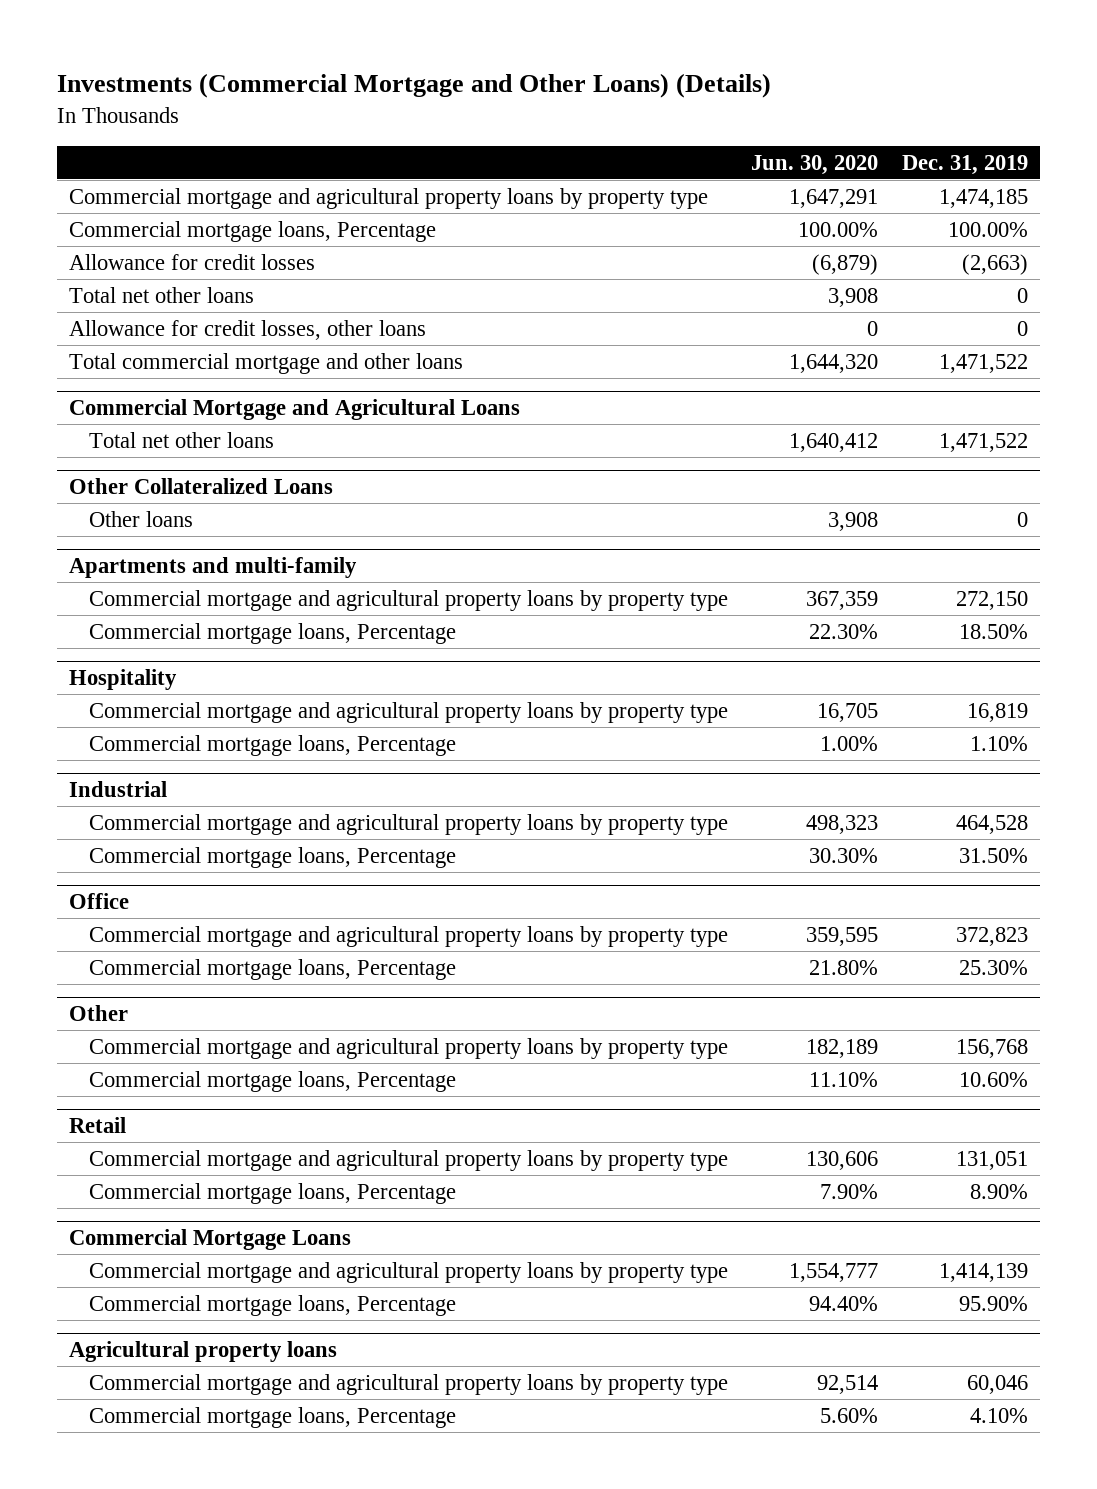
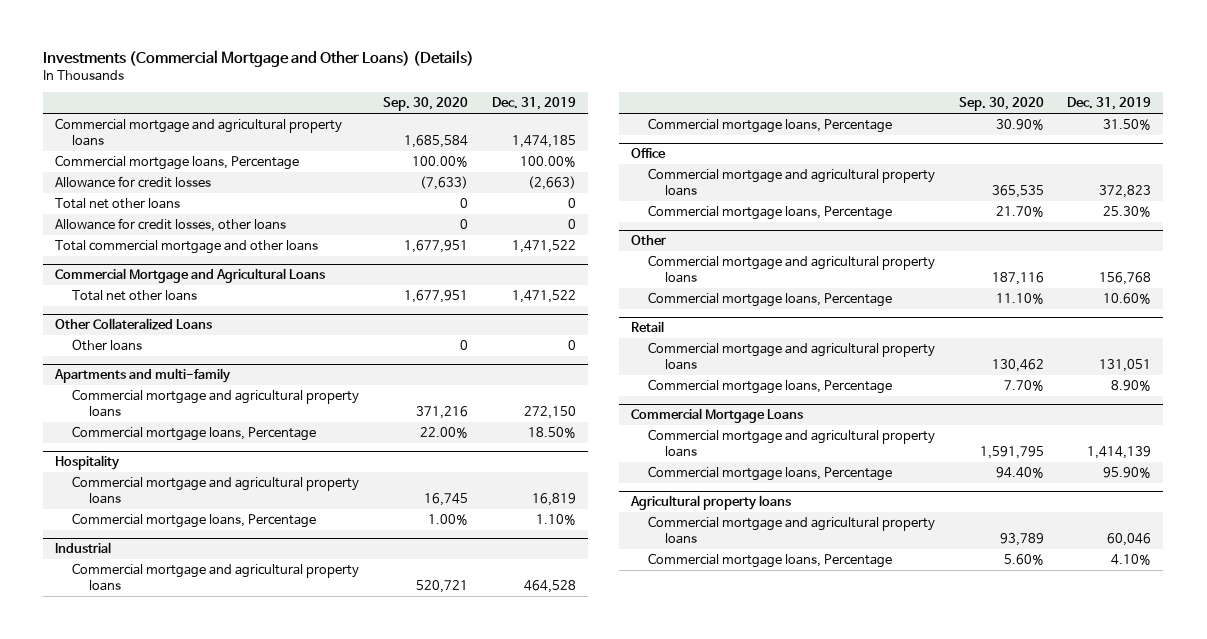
[751,154,879,175] Jun. 30, 2020 -> none
none -> [383,97,469,112] Sep. 30, 2020
[69,187,709,209] Commercial mortgage and agricultural property loans by property type -> [55,118,343,147] Commercial mortgage and agricultural property loans
[88,589,728,611] Commercial mortgage and agricultural property loans by property type -> [72,389,360,418] Commercial mortgage and agricultural property loans
[88,701,728,723] Commercial mortgage and agricultural property loans by property type -> [72,476,360,505] Commercial mortgage and agricultural property loans
[88,813,728,835] Commercial mortgage and agricultural property loans by property type -> [72,563,360,592] Commercial mortgage and agricultural property loans
[88,925,728,947] Commercial mortgage and agricultural property loans by property type -> [647,168,935,197] Commercial mortgage and agricultural property loans
[88,1037,728,1059] Commercial mortgage and agricultural property loans by property type -> [647,255,935,284] Commercial mortgage and agricultural property loans
[88,1149,728,1171] Commercial mortgage and agricultural property loans by property type -> [647,342,935,371] Commercial mortgage and agricultural property loans
[88,1261,728,1283] Commercial mortgage and agricultural property loans by property type -> [647,429,935,458] Commercial mortgage and agricultural property loans
[88,1373,728,1395] Commercial mortgage and agricultural property loans by property type -> [647,516,935,545] Commercial mortgage and agricultural property loans

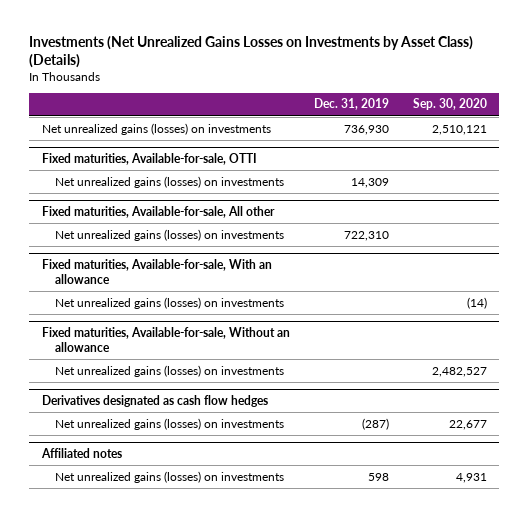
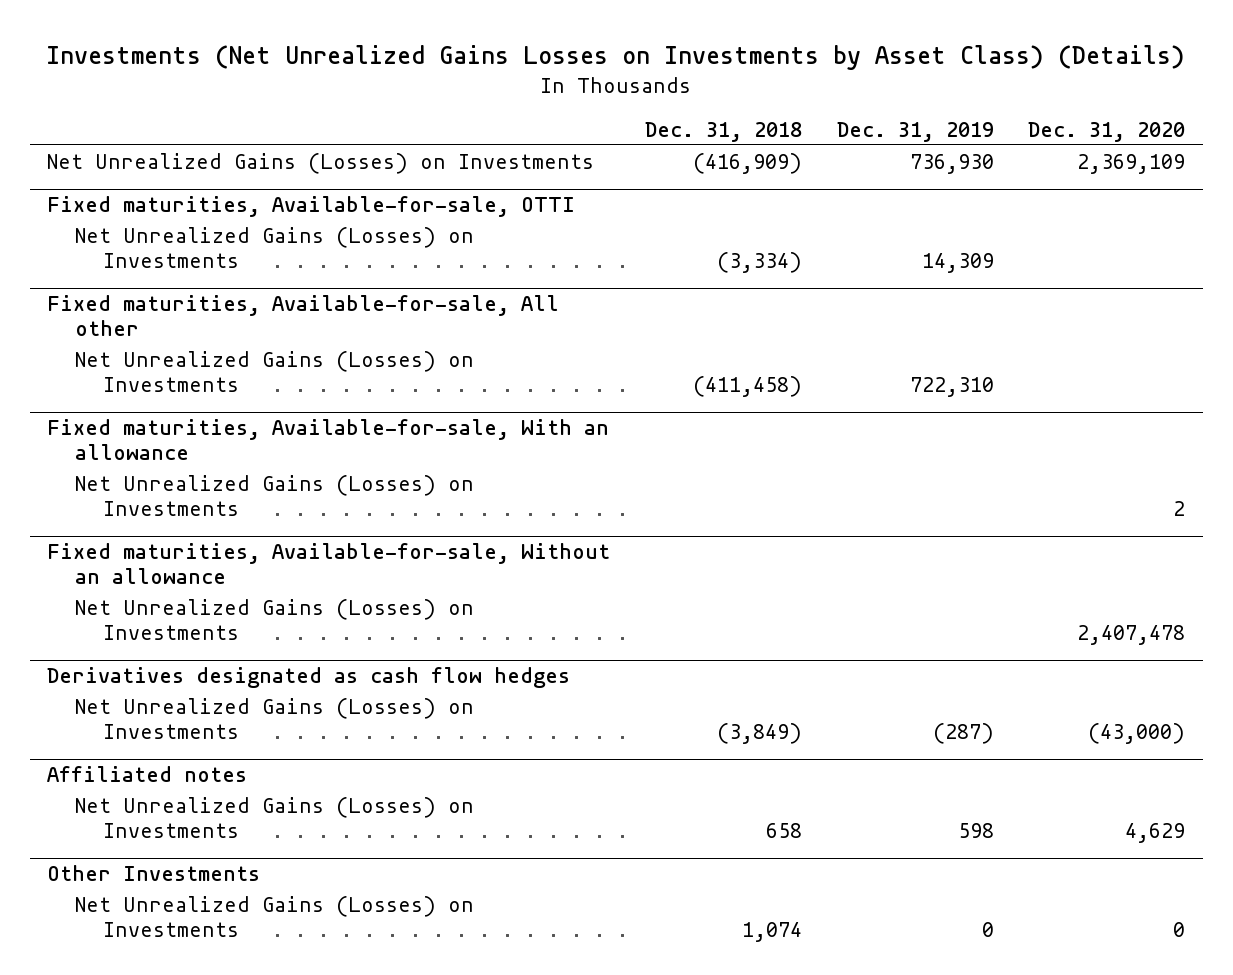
[412,98,487,111] Sep. 30, 2020 -> none
none -> [645,122,803,143] Dec. 31, 2018
none -> [1028,122,1186,143] Dec. 31, 2020
[41,122,271,135] Net unrealized gains (losses) on investments -> [47,152,595,174] Net Unrealized Gains (Losses) on Investments
[55,175,285,188] Net unrealized gains (losses) on investments -> [75,226,475,268] Net Unrealized Gains (Losses) on Investments
[55,228,285,241] Net unrealized gains (losses) on investments -> [75,350,475,392] Net Unrealized Gains (Losses) on Investments
[55,296,285,309] Net unrealized gains (losses) on investments -> [75,474,475,516] Net Unrealized Gains (Losses) on Investments
[55,364,285,377] Net unrealized gains (losses) on investments -> [75,598,475,640] Net Unrealized Gains (Losses) on Investments
[55,417,285,430] Net unrealized gains (losses) on investments -> [75,697,475,739] Net Unrealized Gains (Losses) on Investments
[55,470,285,483] Net unrealized gains (losses) on investments -> [75,796,475,838] Net Unrealized Gains (Losses) on Investments
none -> [47,865,261,882] Other Investments
none -> [75,895,475,937] Net Unrealized Gains (Losses) on Investments

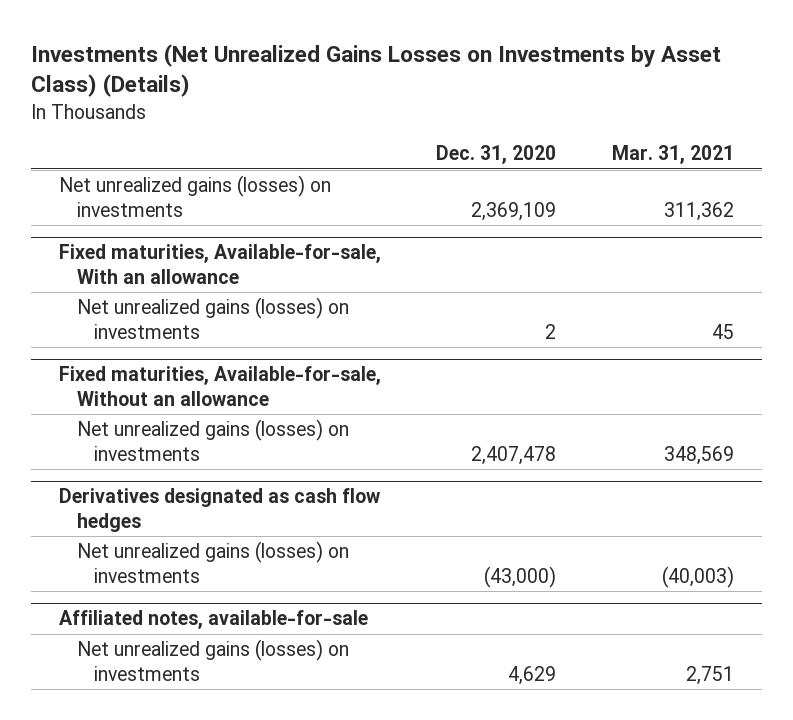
[645,122,803,143] Dec. 31, 2018 -> none
[836,122,994,143] Dec. 31, 2019 -> none
none -> [612,145,735,165] Mar. 31, 2021
[47,196,576,218] Fixed maturities, Available-for-sale, OTTI -> none
[75,226,475,268] Net Unrealized Gains (Losses) on Investments -> none
[47,295,560,337] Fixed maturities, Available-for-sale, All other -> none
[75,350,475,392] Net Unrealized Gains (Losses) on Investments -> none
[47,152,595,174] Net Unrealized Gains (Losses) on Investments -> [58,175,331,217] Net unrealized gains (losses) on investments
[75,474,475,516] Net Unrealized Gains (Losses) on Investments -> [76,297,349,339] Net unrealized gains (losses) on investments
[75,598,475,640] Net Unrealized Gains (Losses) on Investments -> [76,419,349,461] Net unrealized gains (losses) on investments
[47,865,261,882] Other Investments -> none
[75,895,475,937] Net Unrealized Gains (Losses) on Investments -> none
[75,697,475,739] Net Unrealized Gains (Losses) on Investments -> [76,541,349,583] Net unrealized gains (losses) on investments
[47,766,248,783] Affiliated notes -> [58,610,368,630] Affiliated notes, available-for-sale
[75,796,475,838] Net Unrealized Gains (Losses) on Investments -> [76,639,349,681] Net unrealized gains (losses) on investments

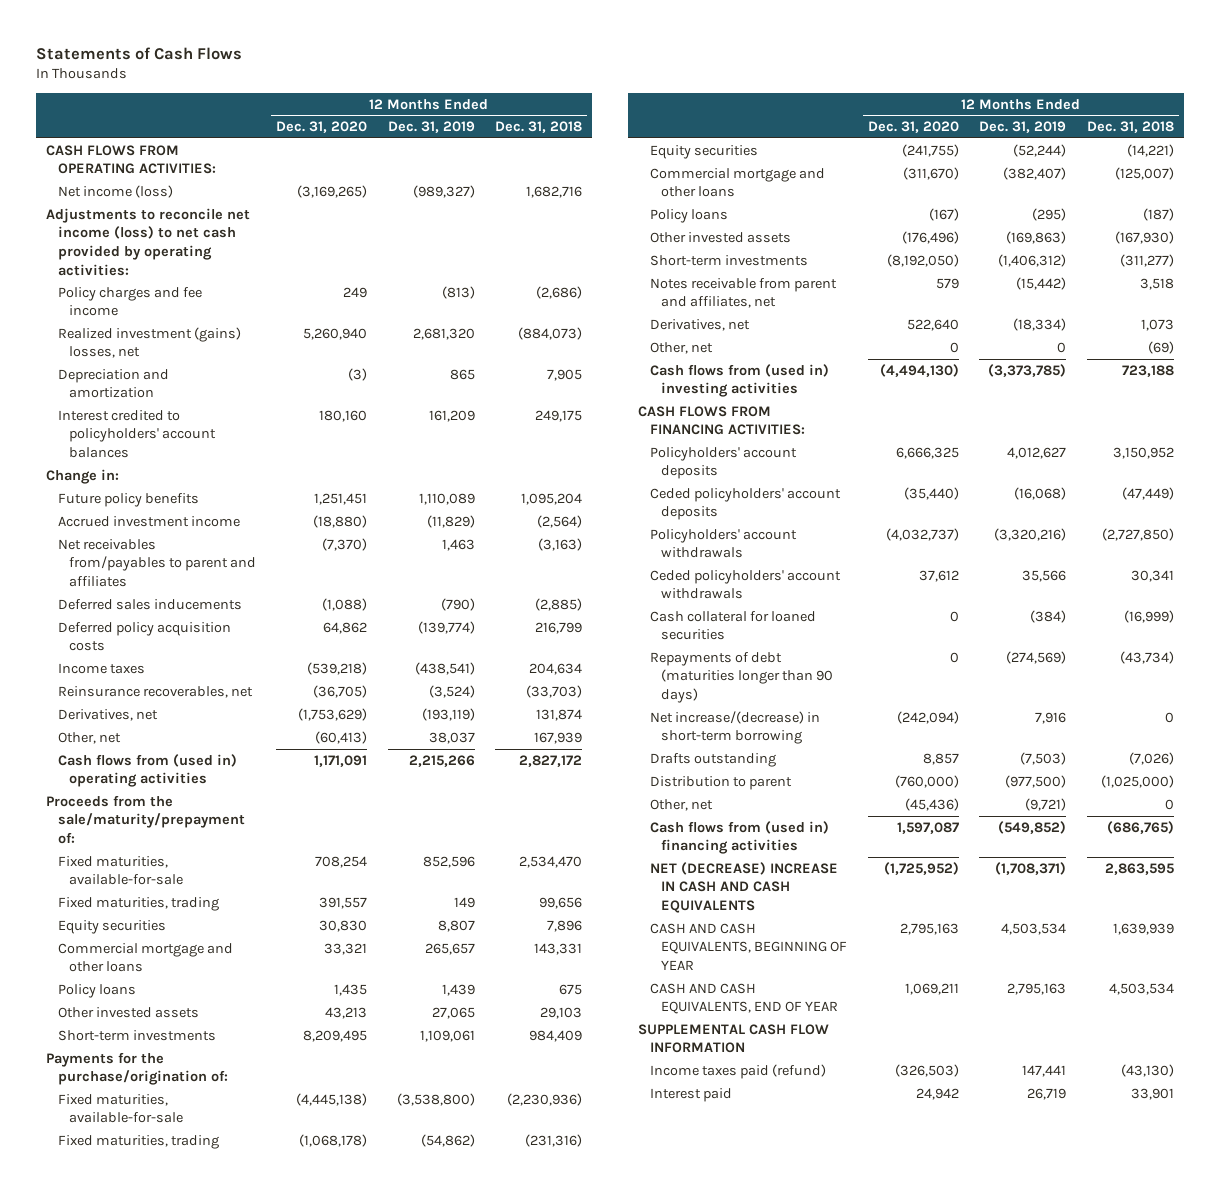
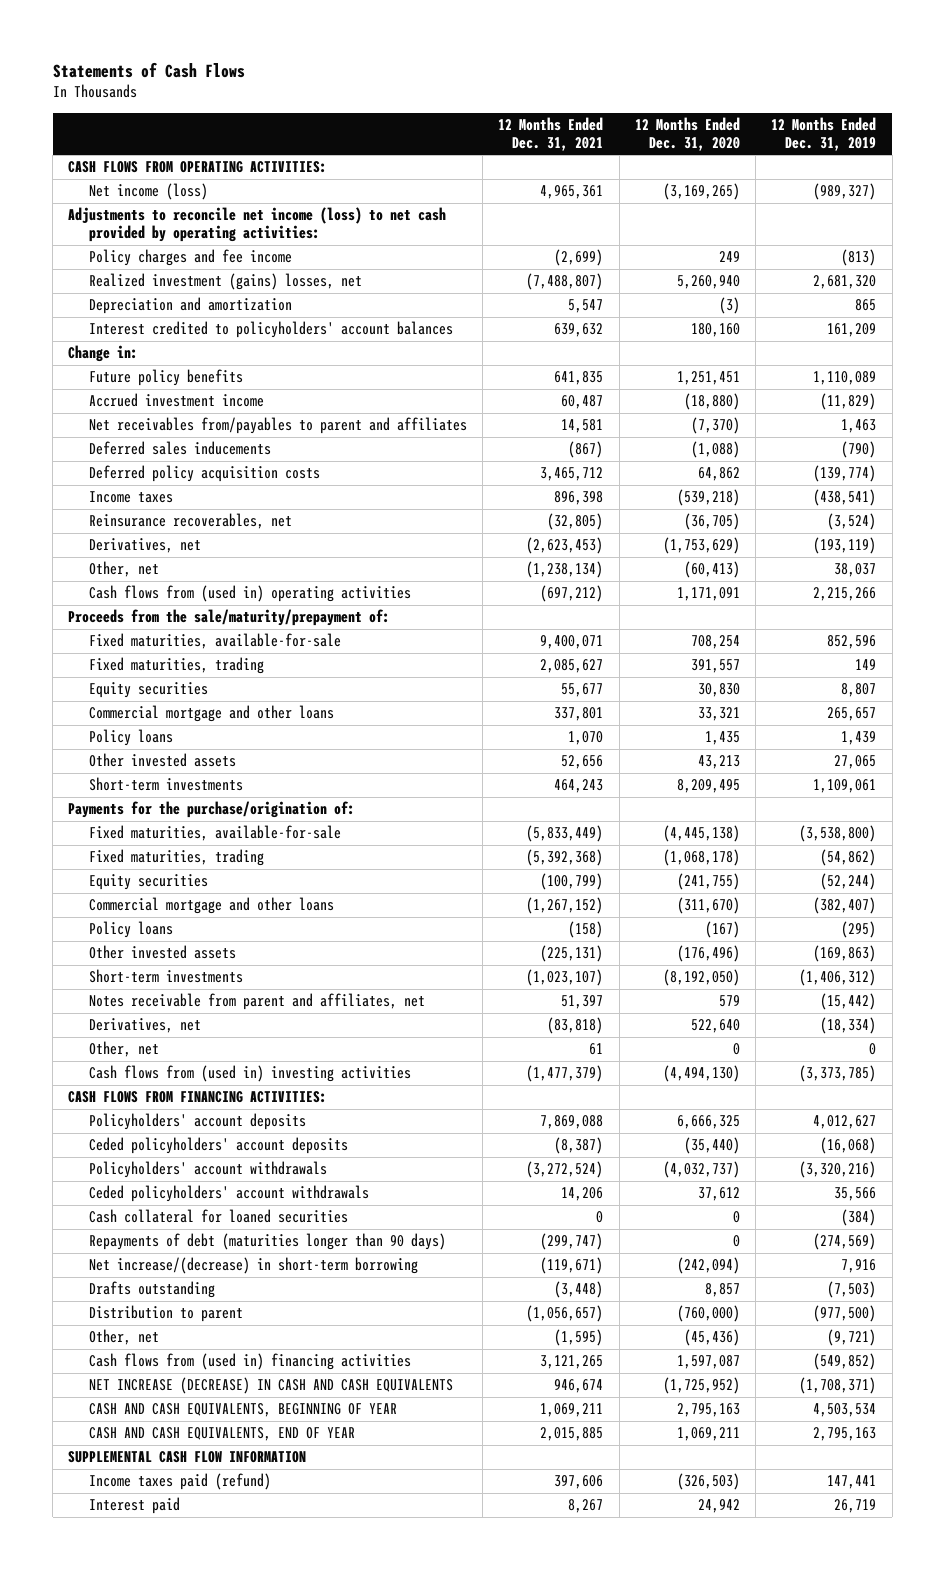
[494,121,582,134] Dec. 31, 2018 -> none
none -> [498,116,604,151] 12 Months Ended Dec. 31, 2021
[649,861,838,914] NET (DECREASE) INCREASE IN CASH AND CASH EQUIVALENTS -> [88,1377,453,1395] NET INCREASE (DECREASE) IN CASH AND CASH EQUIVALENTS

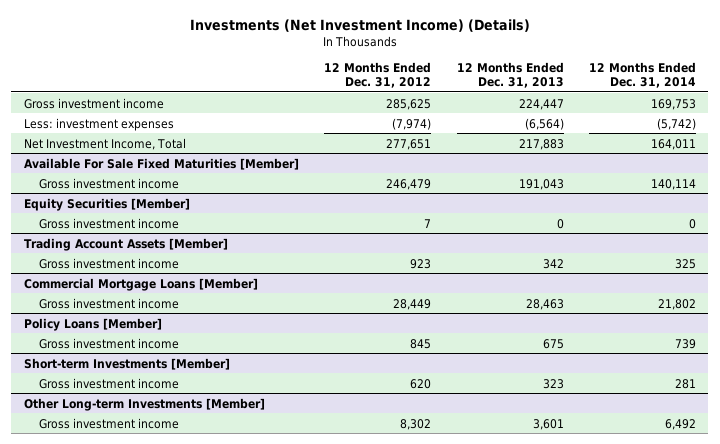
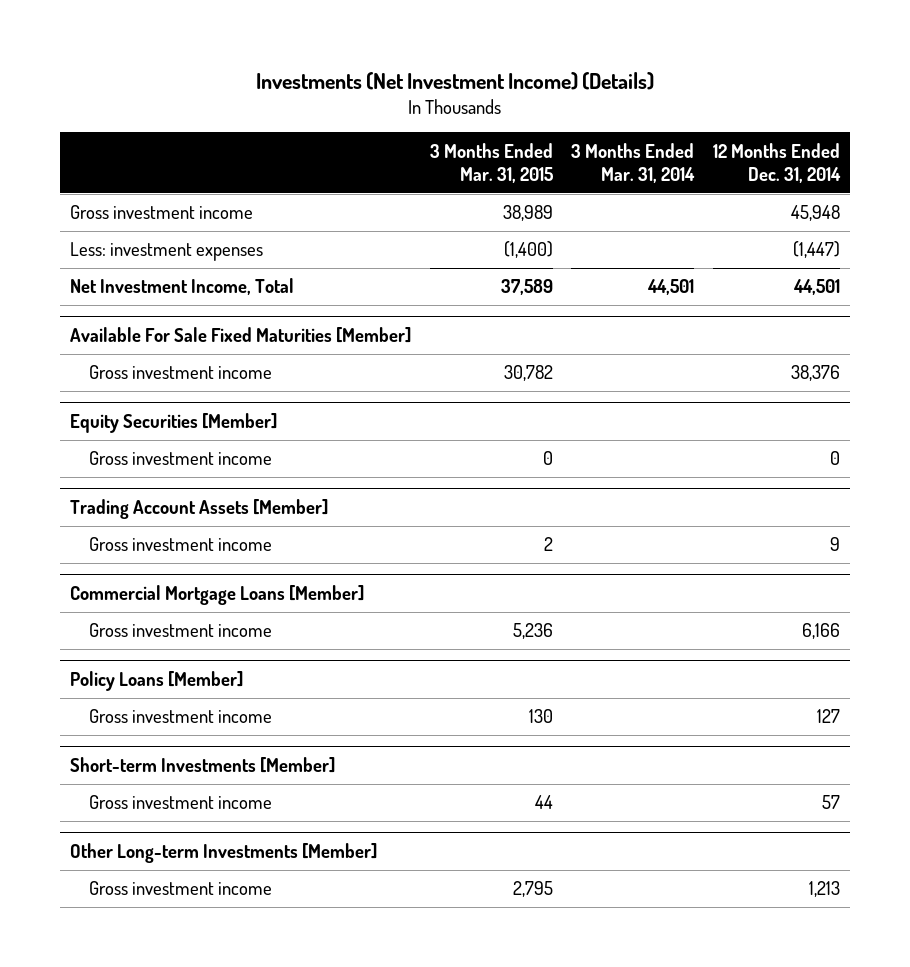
[324,62,432,88] 12 Months Ended Dec. 31, 2012 -> none
[456,62,564,88] 12 Months Ended Dec. 31, 2013 -> none
none -> [429,142,553,183] 3 Months Ended Mar. 31, 2015
none -> [571,142,696,183] 3 Months Ended Mar. 31, 2014
[650,98,696,110] 169,753 -> [791,205,841,222] 45,948
[656,117,696,130] (5,742) -> [793,241,841,259] (1,447)
[650,138,696,150] 164,011 -> [793,279,841,296] 44,501
[650,178,696,190] 140,114 -> [791,365,841,382] 38,376
[674,258,696,269] 325 -> [830,537,841,552] 9
[657,298,696,310] 21,802 -> [802,623,841,640] 6,166
[674,338,696,349] 739 -> [817,709,841,724] 127
[674,378,696,389] 281 -> [822,795,841,810] 57
[664,418,696,430] 6,492 -> [809,881,841,898] 1,213

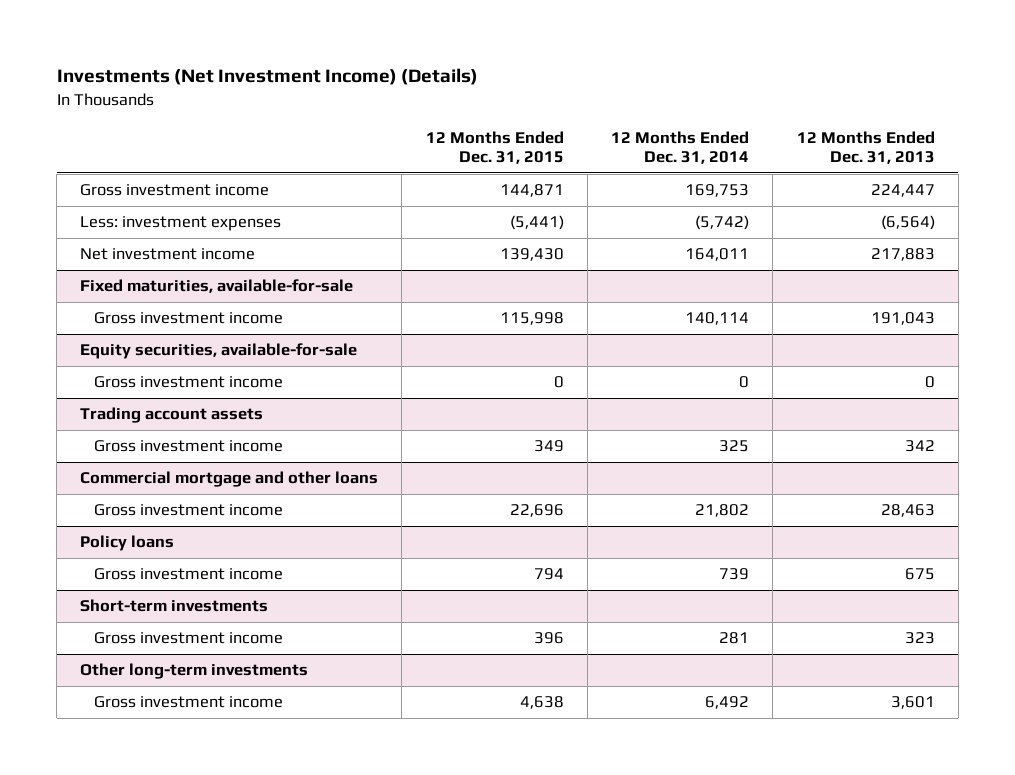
[429,142,553,183] 3 Months Ended Mar. 31, 2015 -> none
[571,142,696,183] 3 Months Ended Mar. 31, 2014 -> none
none -> [425,130,564,165] 12 Months Ended Dec. 31, 2015
none -> [796,130,935,165] 12 Months Ended Dec. 31, 2013
[791,205,841,222] 45,948 -> [685,184,750,198] 169,753
[793,241,841,259] (1,447) -> [695,215,750,231] (5,742)
[69,278,294,296] Net Investment Income, Total -> [80,248,256,261] Net investment income
[793,279,841,296] 44,501 -> [685,248,750,262] 164,011
[69,326,411,343] Available For Sale Fixed Maturities [Member] -> [80,279,354,294] Fixed maturities, available-for-sale
[791,365,841,382] 38,376 -> [685,312,750,326] 140,114
[69,412,277,433] Equity Securities [Member] -> [80,343,358,360] Equity securities, available-for-sale
[69,498,328,519] Trading Account Assets [Member] -> [80,407,264,424] Trading account assets
[830,537,841,552] 9 -> [719,440,750,453] 325
[69,584,364,605] Commercial Mortgage Loans [Member] -> [80,471,379,488] Commercial mortgage and other loans
[802,623,841,640] 6,166 -> [695,504,750,518] 21,802
[69,670,243,691] Policy Loans [Member] -> [80,535,175,552] Policy loans
[817,709,841,724] 127 -> [719,568,750,581] 739
[69,756,335,773] Short-term Investments [Member] -> [80,599,269,613] Short-term investments
[822,795,841,810] 57 -> [719,632,750,645] 281
[69,842,377,863] Other Long-term Investments [Member] -> [80,663,309,680] Other long-term investments
[809,881,841,898] 1,213 -> [705,696,750,710] 6,492

